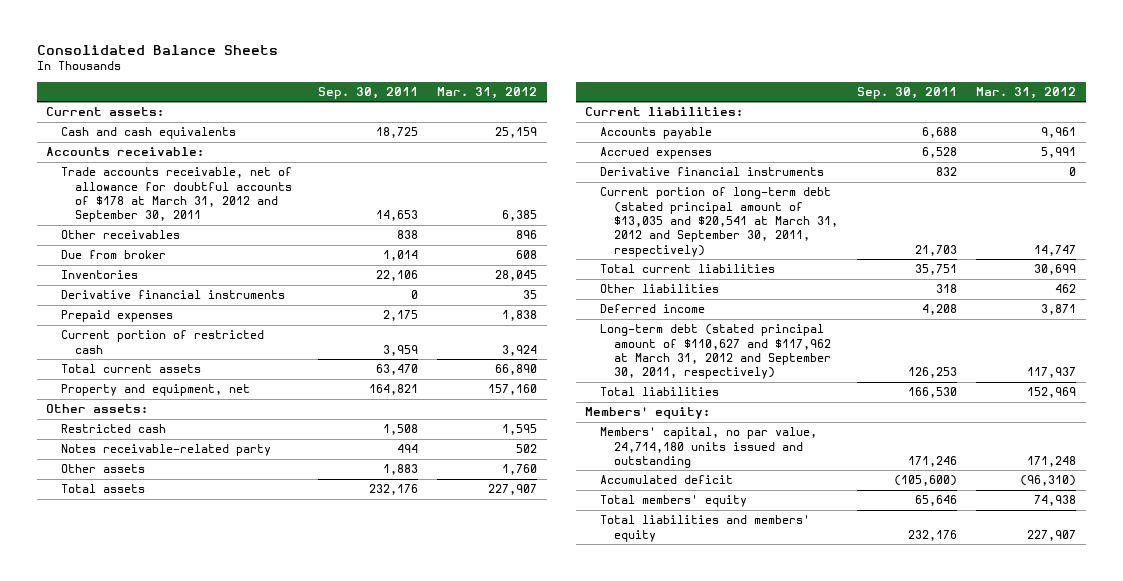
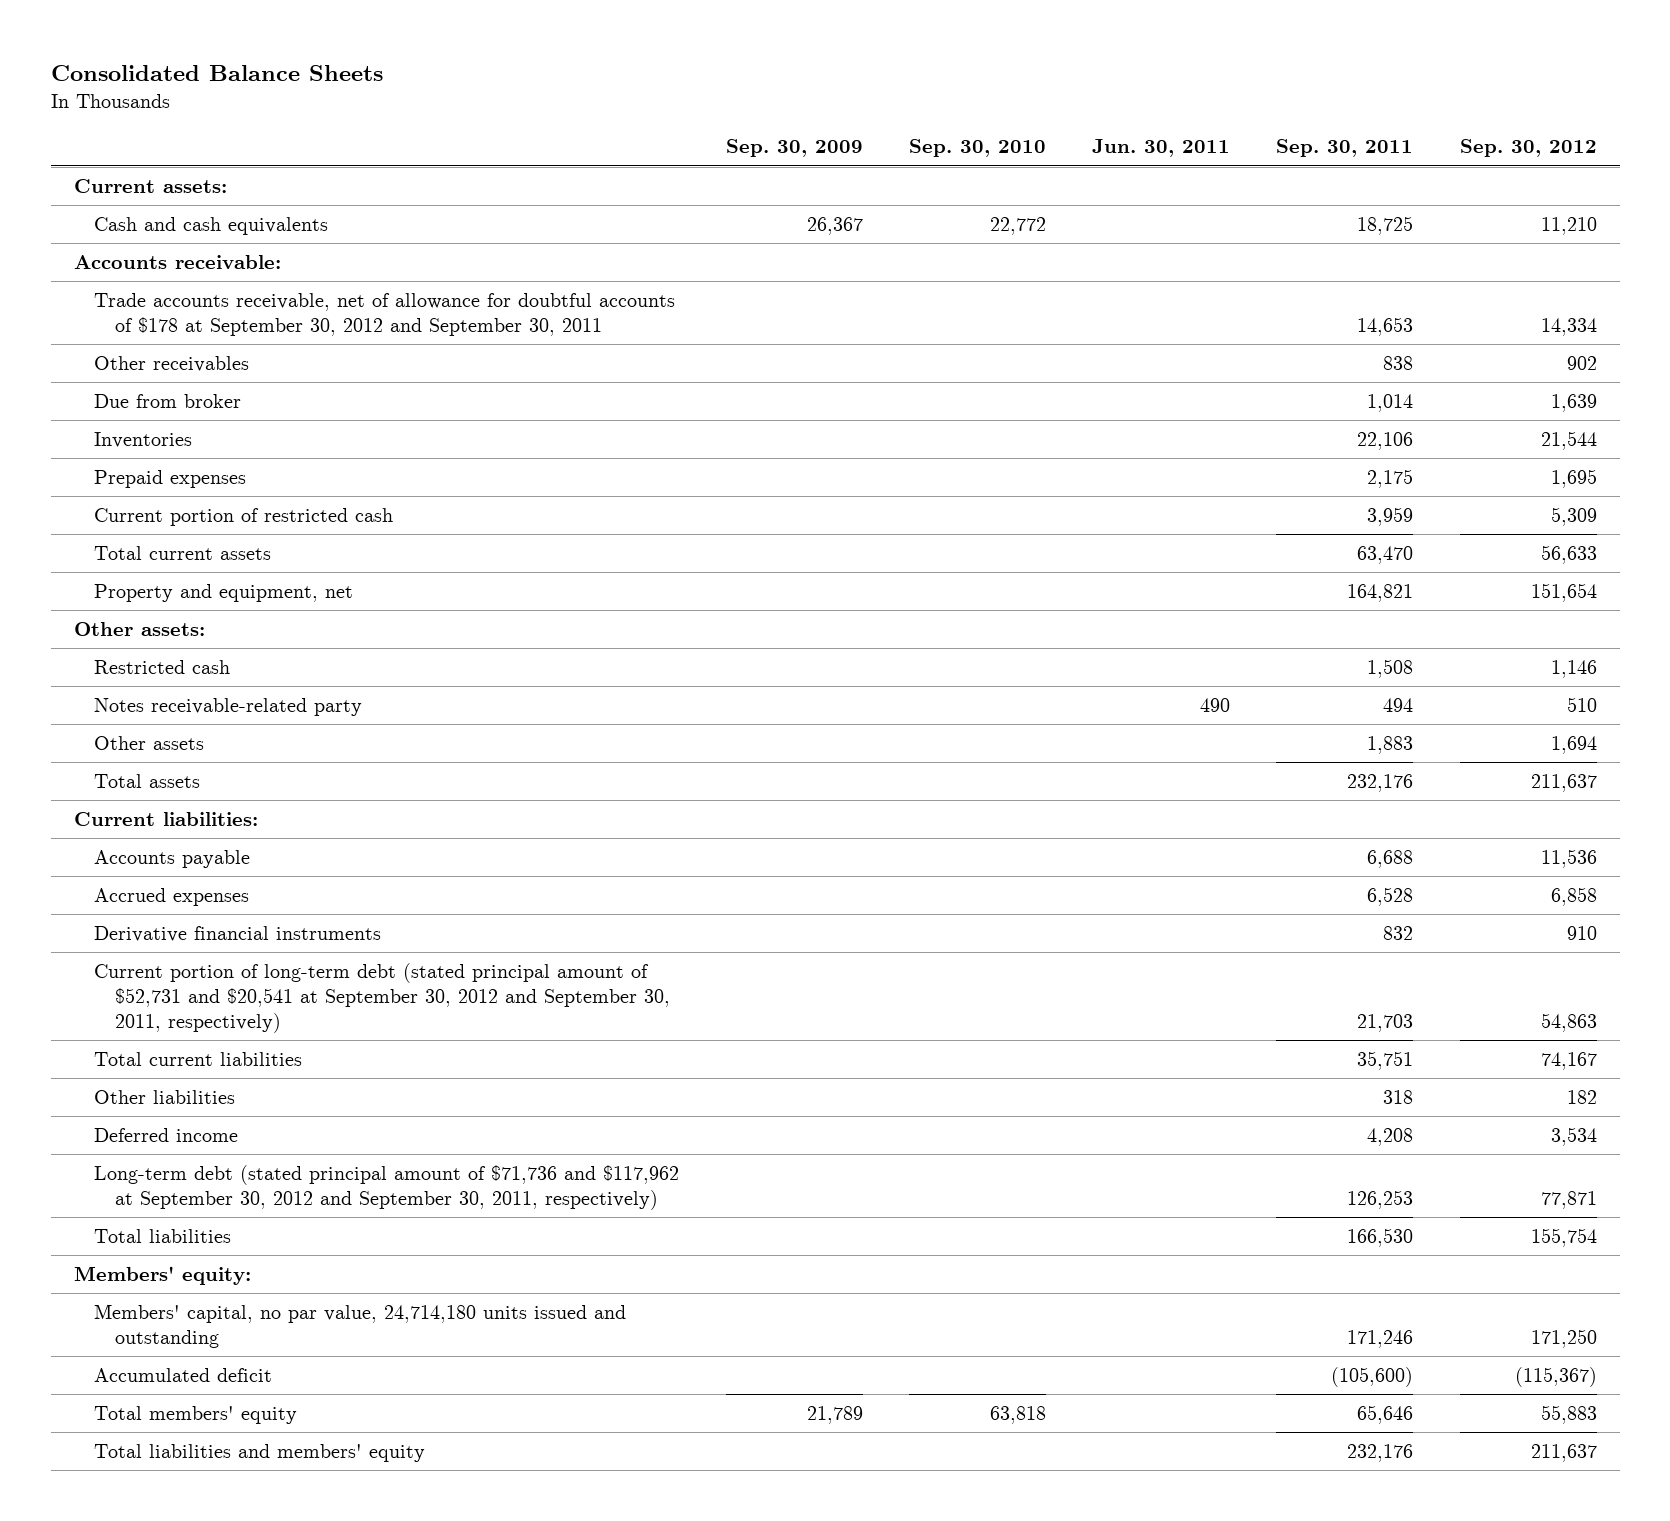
[437,86,538,99] Mar. 31, 2012 -> none
none -> [725,139,863,158] Sep. 30, 2009
none -> [908,139,1046,158] Sep. 30, 2010
none -> [1092,139,1231,158] Jun. 30, 2011
none -> [1459,139,1597,158] Sep. 30, 2012
[60,167,292,223] Trade accounts receivable, net of allowance for doubtful accounts of $178 at March 31, 2012 and September 30, 2011 -> [94,292,676,336] Trade accounts receivable, net of allowance for doubtful accounts of $178 at September 30, 2012 and September 30, 2011
[60,290,285,300] Derivative financial instruments -> none
[599,187,838,257] Current portion of long-term debt (stated principal amount of $13,035 and $20,541 at March 31, 2012 and September 30, 2011, respectively) -> [94,962,670,1033] Current portion of long-term debt (stated principal amount of $52,731 and $20,541 at September 30, 2012 and September 30, 2011, respectively)
[599,324,831,380] Long-term debt (stated principal amount of $110,627 and $117,962 at March 31, 2012 and September 30, 2011, respectively) -> [94,1164,680,1210] Long-term debt (stated principal amount of $71,736 and $117,962 at September 30, 2012 and September 30, 2011, respectively)

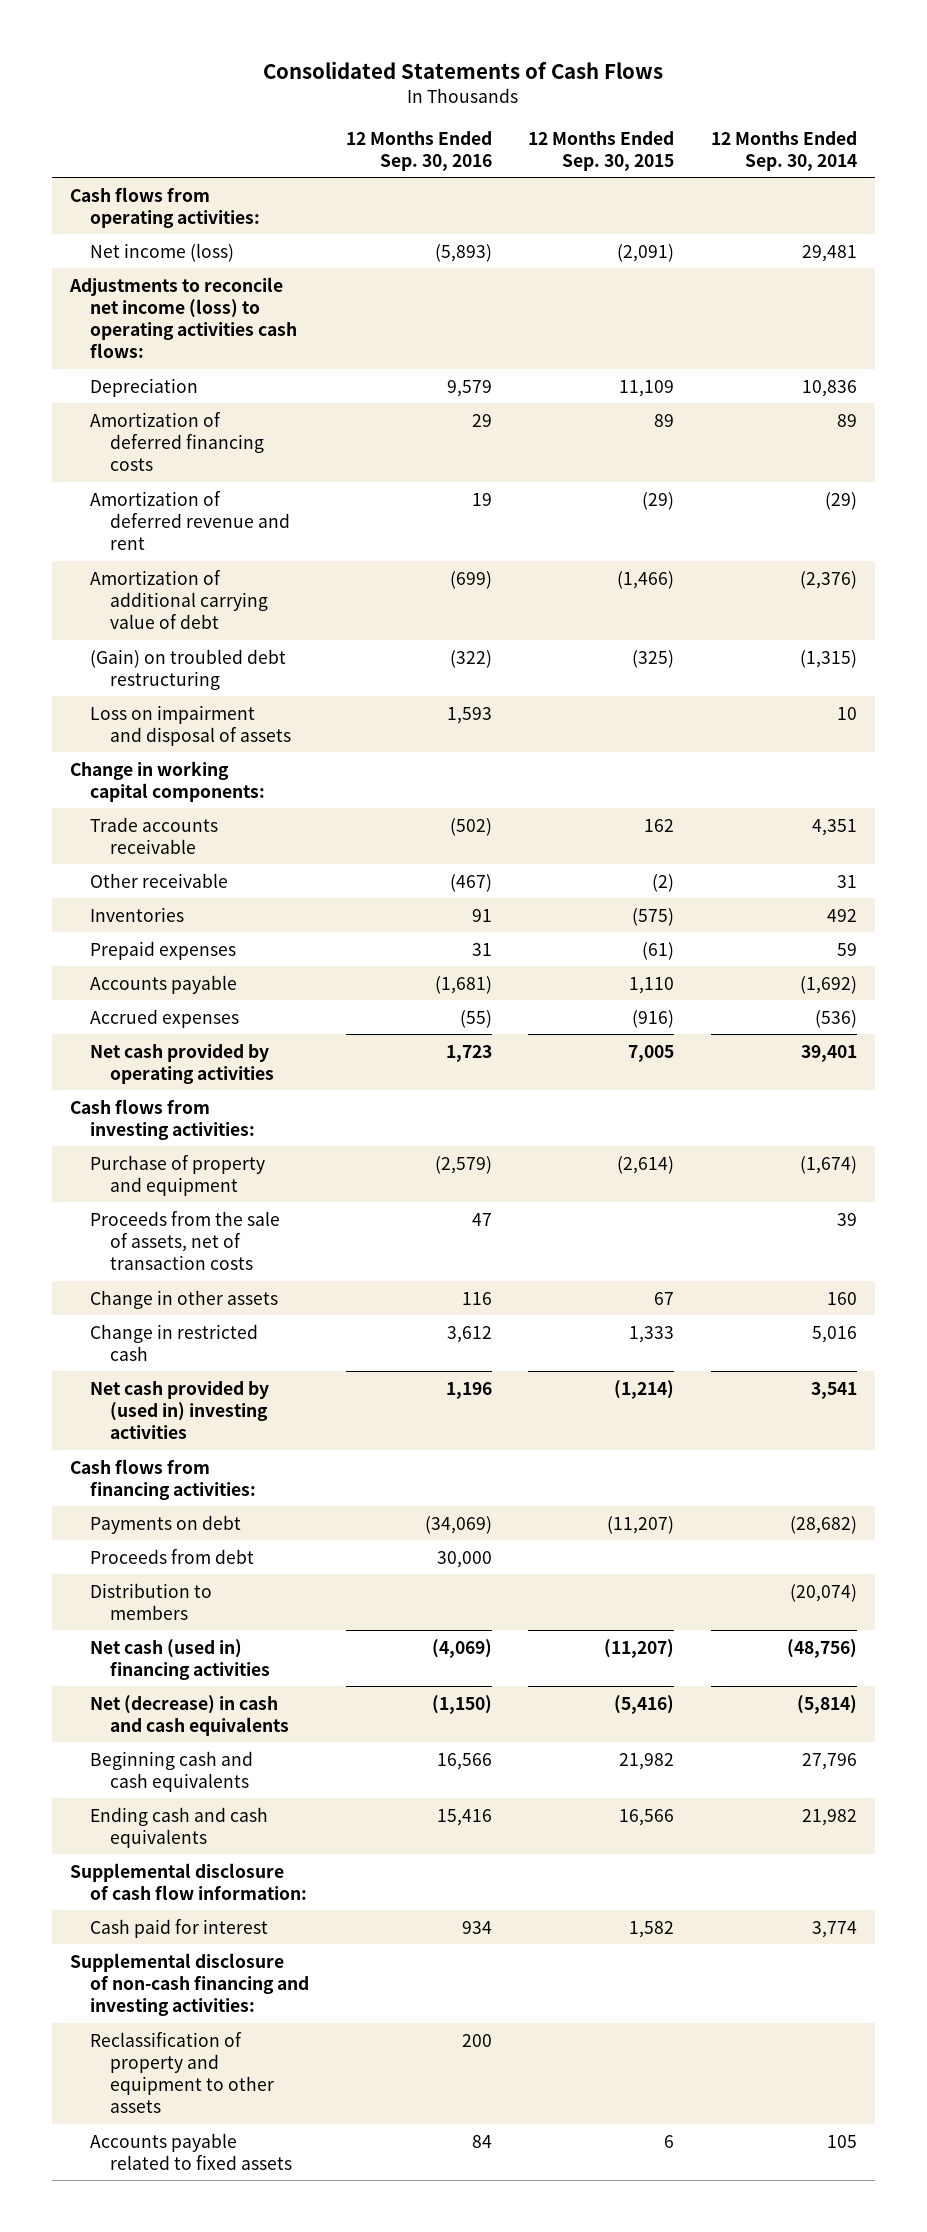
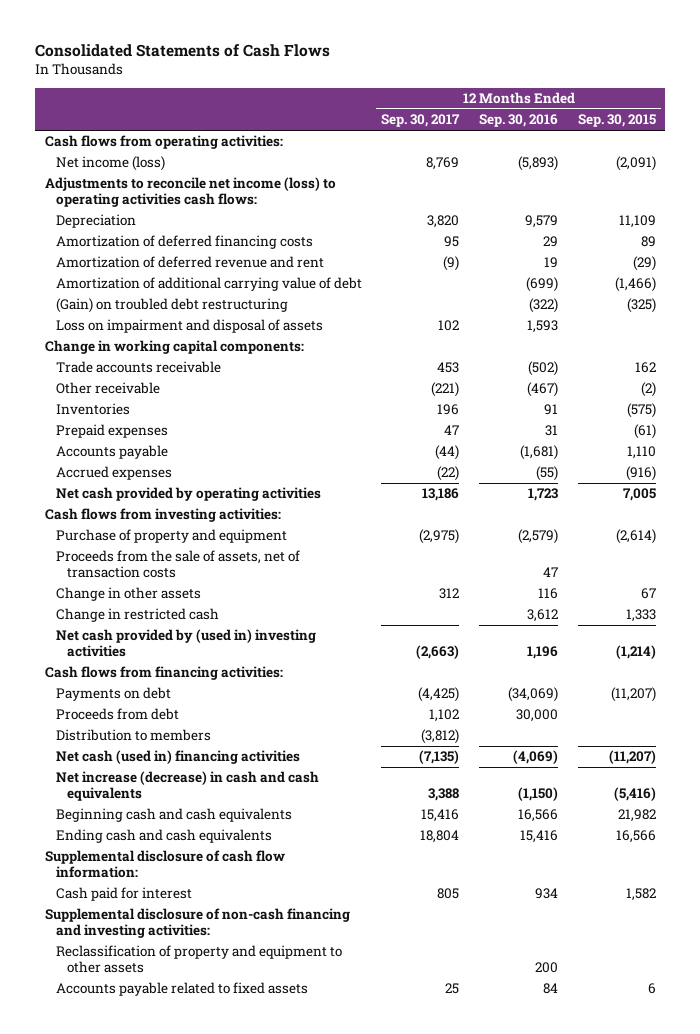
[710,130,857,171] 12 Months Ended Sep. 30, 2014 -> none
none -> [381,114,461,128] Sep. 30, 2017
[90,1694,290,1736] Net (decrease) in cash and cash equivalents -> [55,771,319,802] Net increase (decrease) in cash and cash equivalents

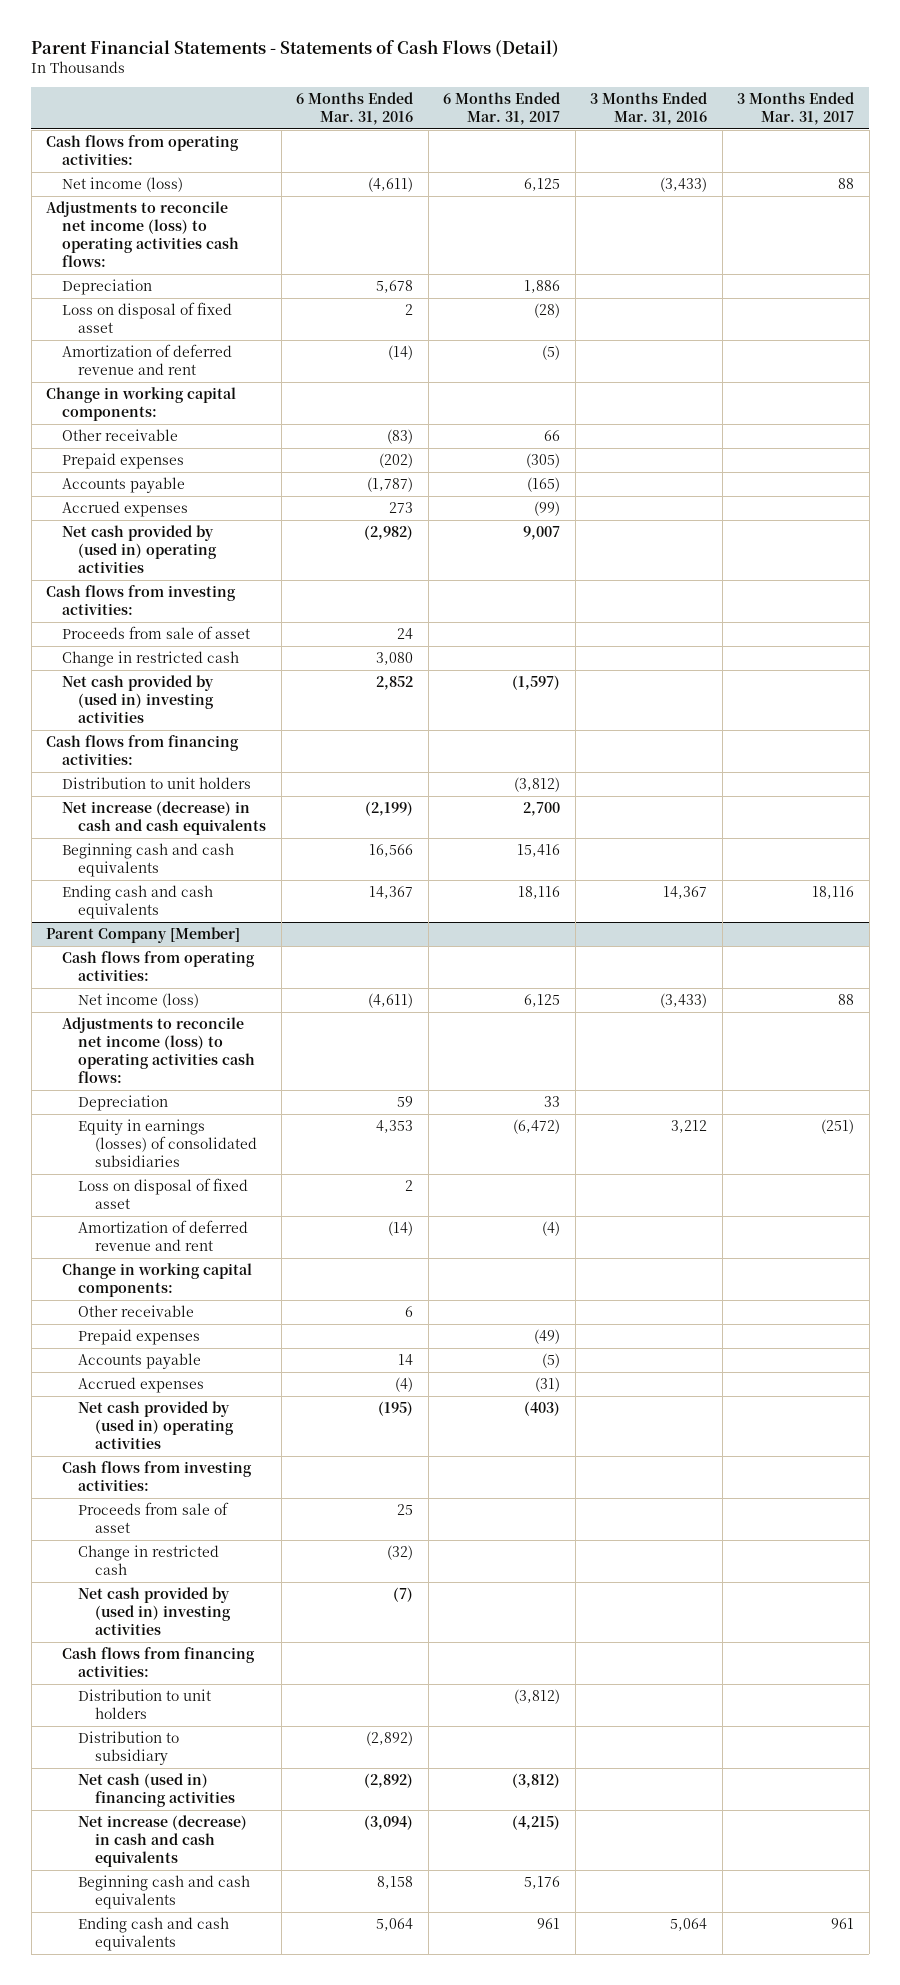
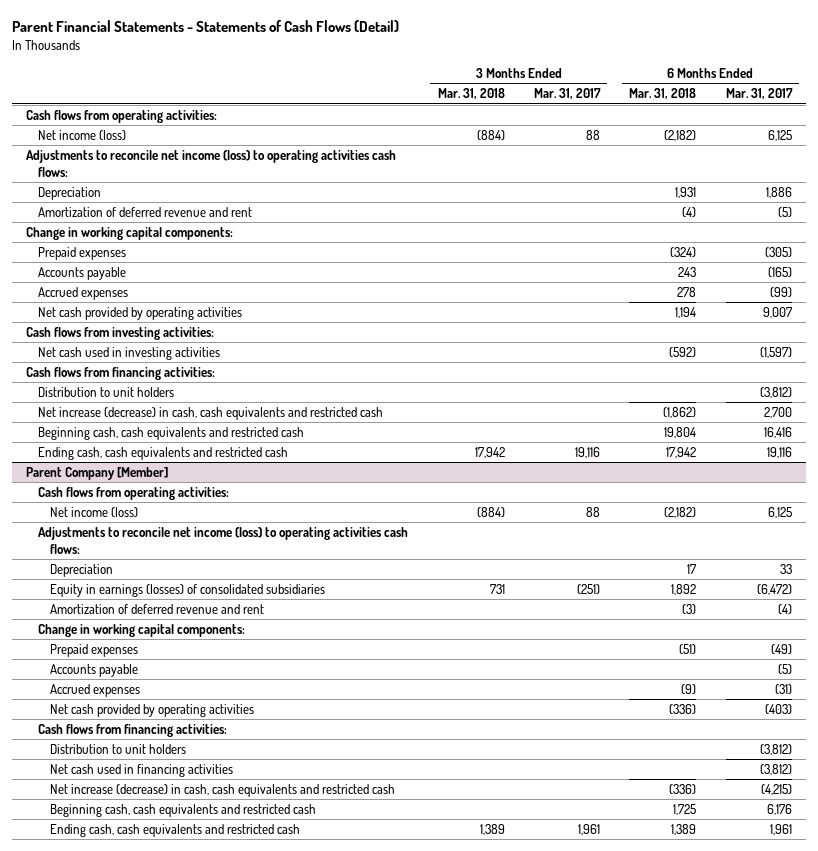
[296,91,414,126] 6 Months Ended Mar. 31, 2016 -> none
[590,91,708,126] 3 Months Ended Mar. 31, 2016 -> none
none -> [437,88,505,100] Mar. 31, 2018
none -> [629,88,697,100] Mar. 31, 2018
[62,301,233,334] Loss on disposal of fixed asset -> none
[62,428,179,441] Other receivable -> none
[62,524,218,574] Net cash provided by (used in) operating activities -> [38,306,243,320] Net cash provided by operating activities
[62,625,251,639] Proceeds from sale of asset -> none
[62,650,240,667] Change in restricted cash -> none
[62,674,215,724] Net cash provided by (used in) investing activities -> [38,346,221,360] Net cash used in investing activities
[62,800,267,836] Net increase (decrease) in cash and cash equivalents -> [38,406,384,420] Net increase (decrease) in cash, cash equivalents and restricted cash
[62,842,235,878] Beginning cash and cash equivalents -> [38,426,305,440] Beginning cash, cash equivalents and restricted cash
[517,843,561,857] 15,416 -> [763,426,792,438] 16,416
[62,884,214,920] Ending cash and cash equivalents -> [38,446,289,460] Ending cash, cash equivalents and restricted cash
[518,885,561,899] 18,116 -> [766,446,792,458] 19,116
[812,885,855,899] 18,116 -> [574,446,600,458] 19,116
[78,1177,249,1210] Loss on disposal of fixed asset -> none
[78,1304,195,1317] Other receivable -> none
[62,1460,253,1492] Cash flows from investing activities: -> none
[78,1501,230,1534] Proceeds from sale of asset -> none
[78,1544,220,1576] Change in restricted cash -> none
[78,1586,231,1636] Net cash provided by (used in) investing activities -> none
[78,1400,234,1450] Net cash provided by (used in) operating activities -> [49,703,254,717] Net cash provided by operating activities
[78,1730,180,1766] Distribution to subsidiary -> none
[78,1772,235,1808] Net cash (used in) financing activities -> [49,763,233,777] Net cash used in financing activities
[78,1814,248,1868] Net increase (decrease) in cash and cash equivalents -> [49,783,395,797] Net increase (decrease) in cash, cash equivalents and restricted cash
[78,1874,251,1910] Beginning cash and cash equivalents -> [49,803,316,817] Beginning cash, cash equivalents and restricted cash
[524,1875,561,1889] 5,176 -> [766,803,792,815] 6,176
[78,1916,230,1952] Ending cash and cash equivalents -> [49,823,300,837] Ending cash, cash equivalents and restricted cash
[537,1917,561,1929] 961 -> [769,823,792,835] 1,961
[831,1917,855,1929] 961 -> [577,823,600,835] 1,961

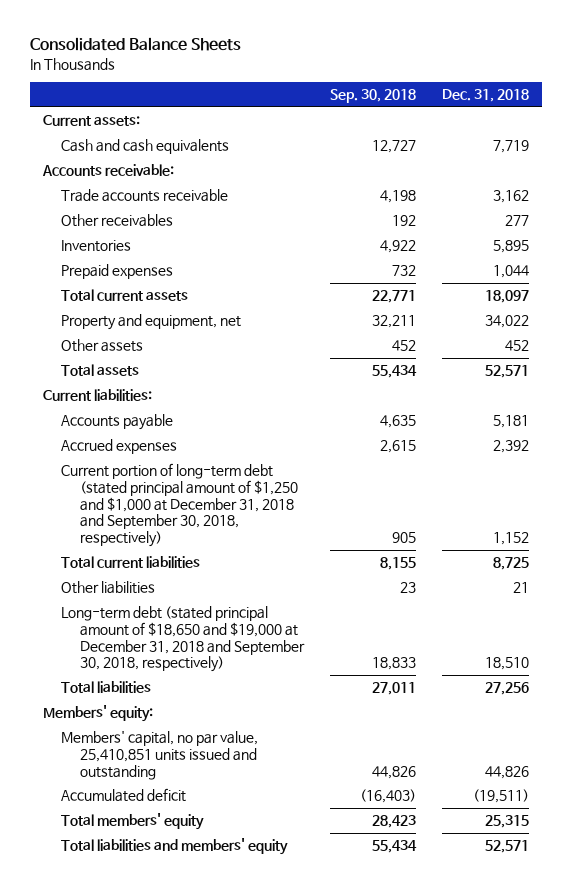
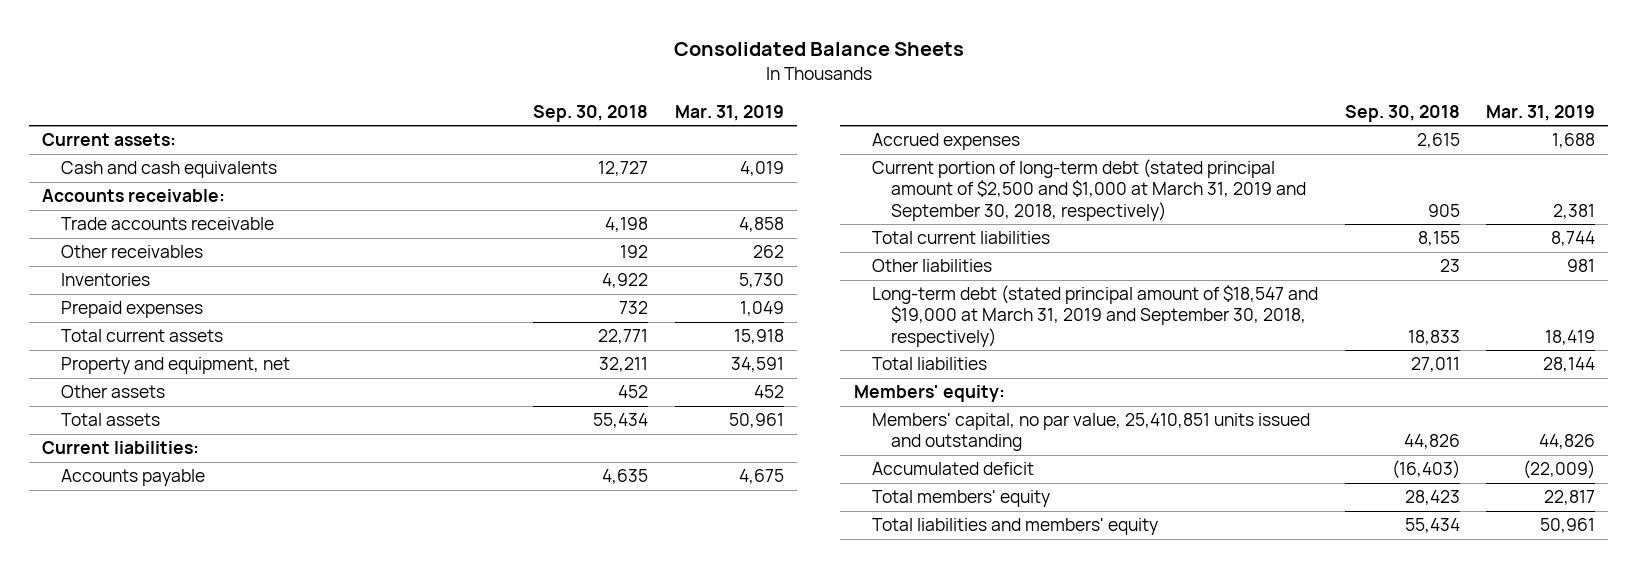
[442,89,530,103] Dec. 31, 2018 -> none
none -> [674,104,784,121] Mar. 31, 2019
[61,463,299,548] Current portion of long-term debt (stated principal amount of $1,250 and $1,000 at December 31, 2018 and September 30, 2018, respectively) -> [872,159,1306,221] Current portion of long-term debt (stated principal amount of $2,500 and $1,000 at March 31, 2019 and September 30, 2018, respectively)
[61,606,306,673] Long-term debt (stated principal amount of $18,650 and $19,000 at December 31, 2018 and September 30, 2018, respectively) -> [872,285,1319,347] Long-term debt (stated principal amount of $18,547 and $19,000 at March 31, 2019 and September 30, 2018, respectively)

